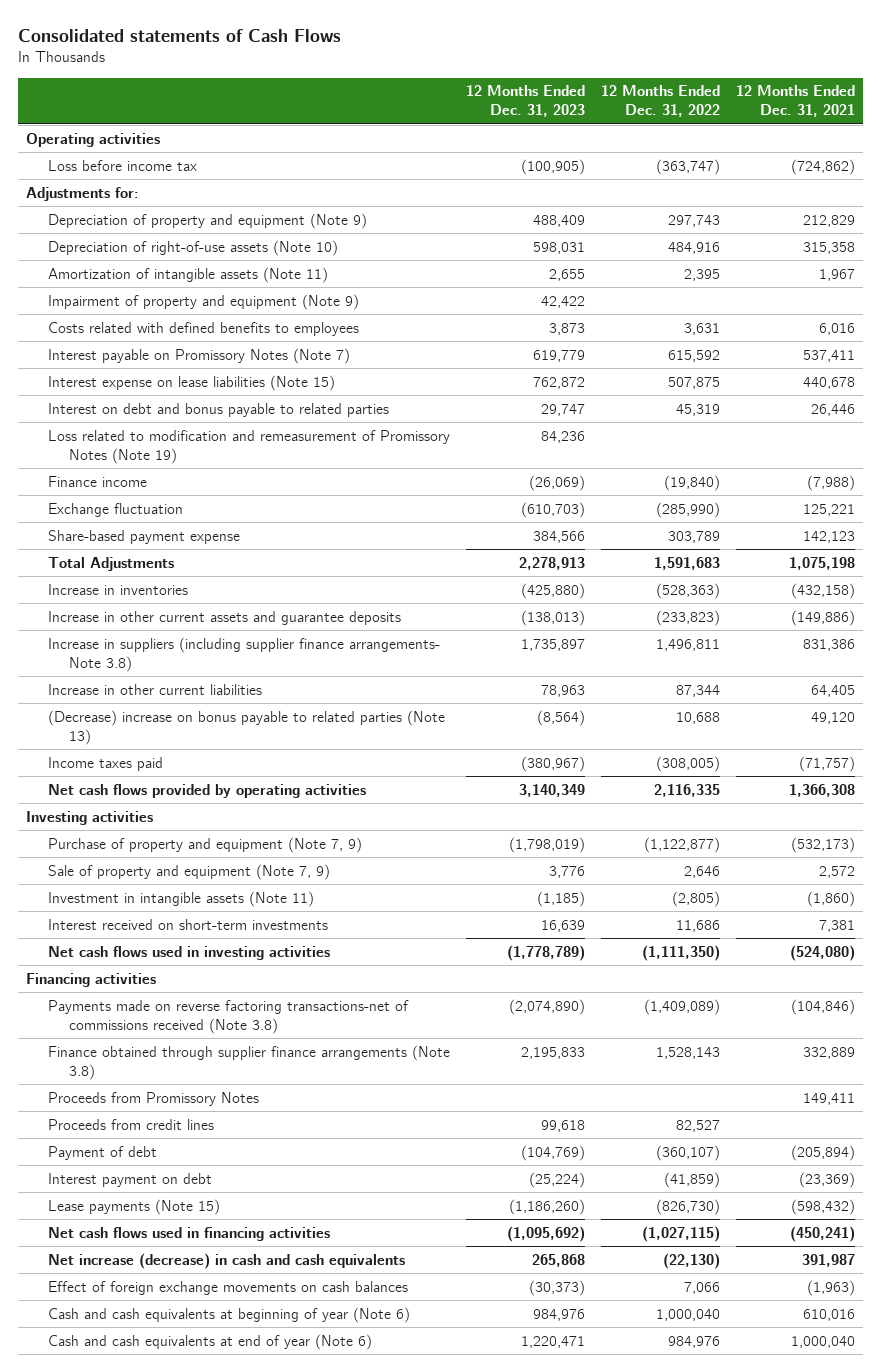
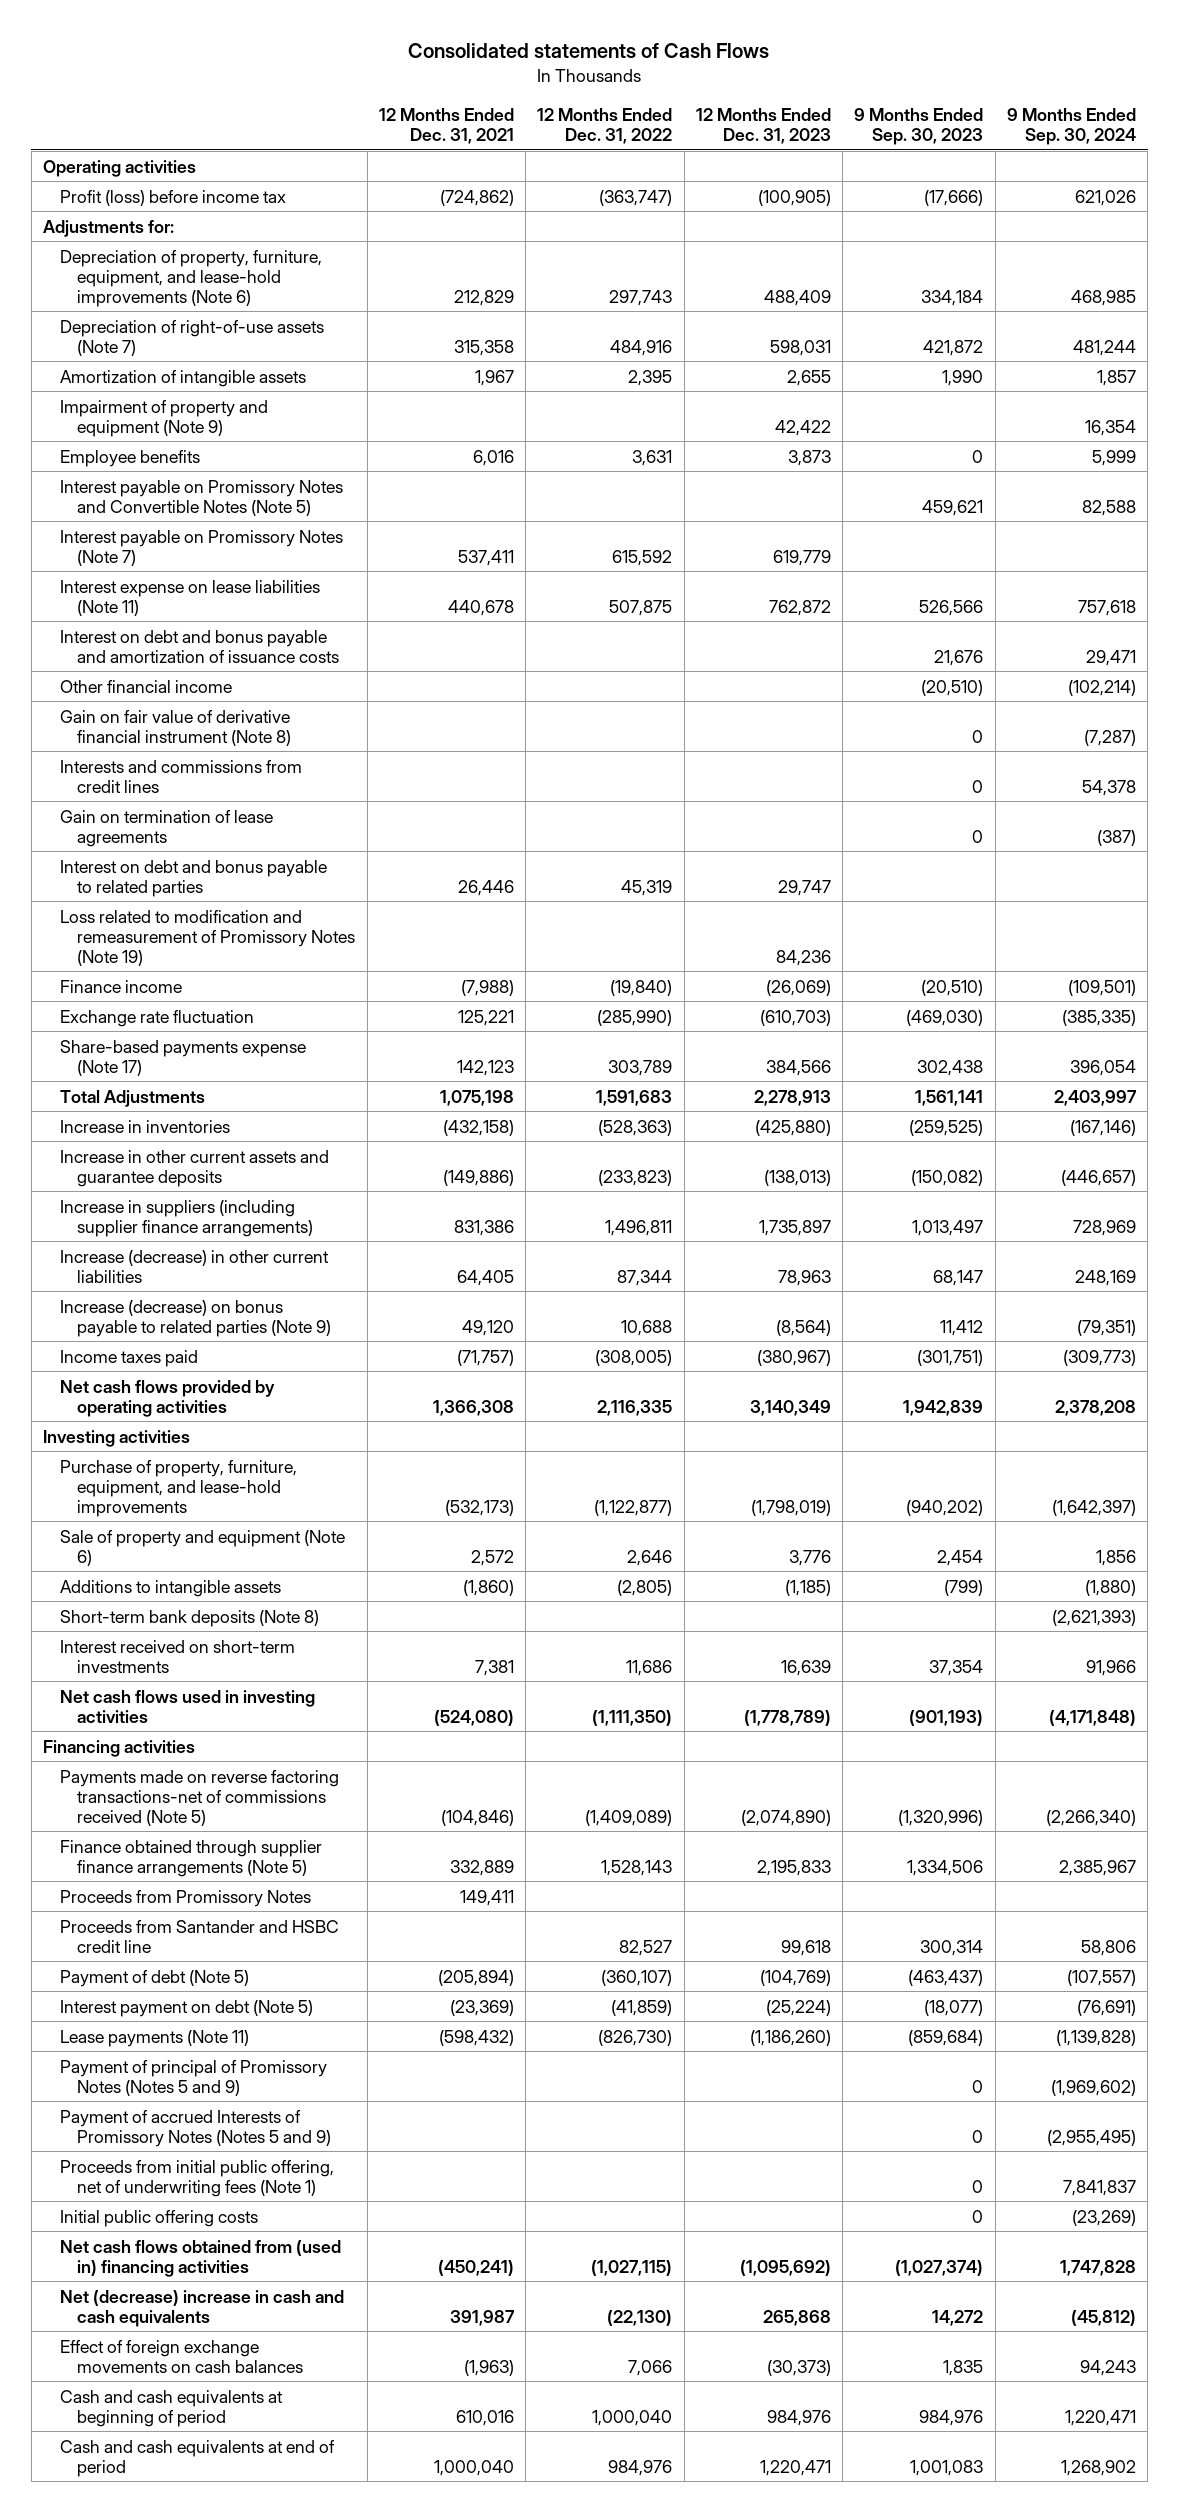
none -> [854,107,984,145] 9 Months Ended Sep. 30, 2023
none -> [1006,107,1136,145] 9 Months Ended Sep. 30, 2024
[47,159,197,171] Loss before income tax -> [60,189,287,206] Profit (loss) before income tax
[47,212,367,229] Depreciation of property and equipment (Note 9) -> [60,249,323,307] Depreciation of property, furniture, equipment, and lease-hold improvements (Note 6)
[47,239,338,256] Depreciation of right-of-use assets (Note 10) -> [60,319,325,356] Depreciation of right-of-use assets (Note 7)
[47,266,328,283] Amortization of intangible assets (Note 11) -> [60,369,307,387] Amortization of intangible assets
[47,321,359,336] Costs related with defined benefits to employees -> [60,449,201,467] Employee benefits
none -> [60,479,344,516] Interest payable on Promissory Notes and Convertible Notes (Note 5)
[47,374,335,391] Interest expense on lease liabilities (Note 15) -> [60,579,321,616] Interest expense on lease liabilities (Note 11)
none -> [60,629,340,663] Interest on debt and bonus payable and amortization of issuance costs
none -> [60,679,233,693] Other financial income
none -> [60,709,292,746] Gain on fair value of derivative financial instrument (Note 8)
none -> [60,759,303,793] Interests and commissions from credit lines
none -> [60,809,274,847] Gain on termination of lease agreements
[47,502,183,517] Exchange fluctuation -> [60,1009,255,1027] Exchange rate fluctuation
[47,529,240,544] Share-based payment expense -> [60,1039,307,1076] Share-based payments expense (Note 17)
[47,636,440,672] Increase in suppliers (including supplier finance arrangements- Note 3.8) -> [60,1199,314,1237] Increase in suppliers (including supplier finance arrangements)
[47,683,262,695] Increase in other current liabilities -> [60,1249,330,1283] Increase (decrease) in other current liabilities
[47,709,445,745] (Decrease) increase on bonus payable to related parties (Note 13) -> [60,1299,332,1337] Increase (decrease) on bonus payable to related parties (Note 9)
[47,836,362,853] Purchase of property and equipment (Note 7, 9) -> [60,1459,298,1517] Purchase of property, furniture, equipment, and lease-hold improvements
[47,863,330,880] Sale of property and equipment (Note 7, 9) -> [60,1529,346,1566] Sale of property and equipment (Note 6)
[47,890,314,907] Investment in intangible assets (Note 11) -> [60,1579,282,1597] Additions to intangible assets
none -> [60,1609,320,1627] Short-term bank deposits (Note 8)
[47,999,409,1034] Payments made on reverse factoring transactions-net of commissions received (Note 3.8) -> [60,1769,340,1826] Payments made on reverse factoring transactions-net of commissions received (Note 5)
[47,1044,450,1080] Finance obtained through supplier finance arrangements (Note 3.8) -> [60,1839,323,1877] Finance obtained through supplier finance arrangements (Note 5)
[47,1118,214,1130] Proceeds from credit lines -> [60,1919,340,1953] Proceeds from Santander and HSBC credit line
[47,1145,157,1160] Payment of debt -> [60,1969,250,1987] Payment of debt (Note 5)
[47,1172,212,1187] Interest payment on debt -> [60,1999,314,2017] Interest payment on debt (Note 5)
[47,1198,220,1215] Lease payments (Note 15) -> [60,2029,250,2047] Lease payments (Note 11)
none -> [60,2059,328,2096] Payment of principal of Promissory Notes (Notes 5 and 9)
none -> [60,2109,332,2147] Payment of accrued Interests of Promissory Notes (Notes 5 and 9)
none -> [60,2159,335,2197] Proceeds from initial public offering, net of underwriting fees (Note 1)
none -> [60,2209,259,2227] Initial public offering costs
[47,1226,330,1241] Net cash flows used in financing activities -> [60,2239,342,2277] Net cash flows obtained from (used in) financing activities
[47,1252,405,1269] Net increase (decrease) in cash and cash equivalents -> [60,2289,345,2327] Net (decrease) increase in cash and cash equivalents
[47,1306,410,1323] Cash and cash equivalents at beginning of year (Note 6) -> [60,2389,284,2427] Cash and cash equivalents at beginning of period
[47,1333,372,1350] Cash and cash equivalents at end of year (Note 6) -> [60,2439,336,2477] Cash and cash equivalents at end of period

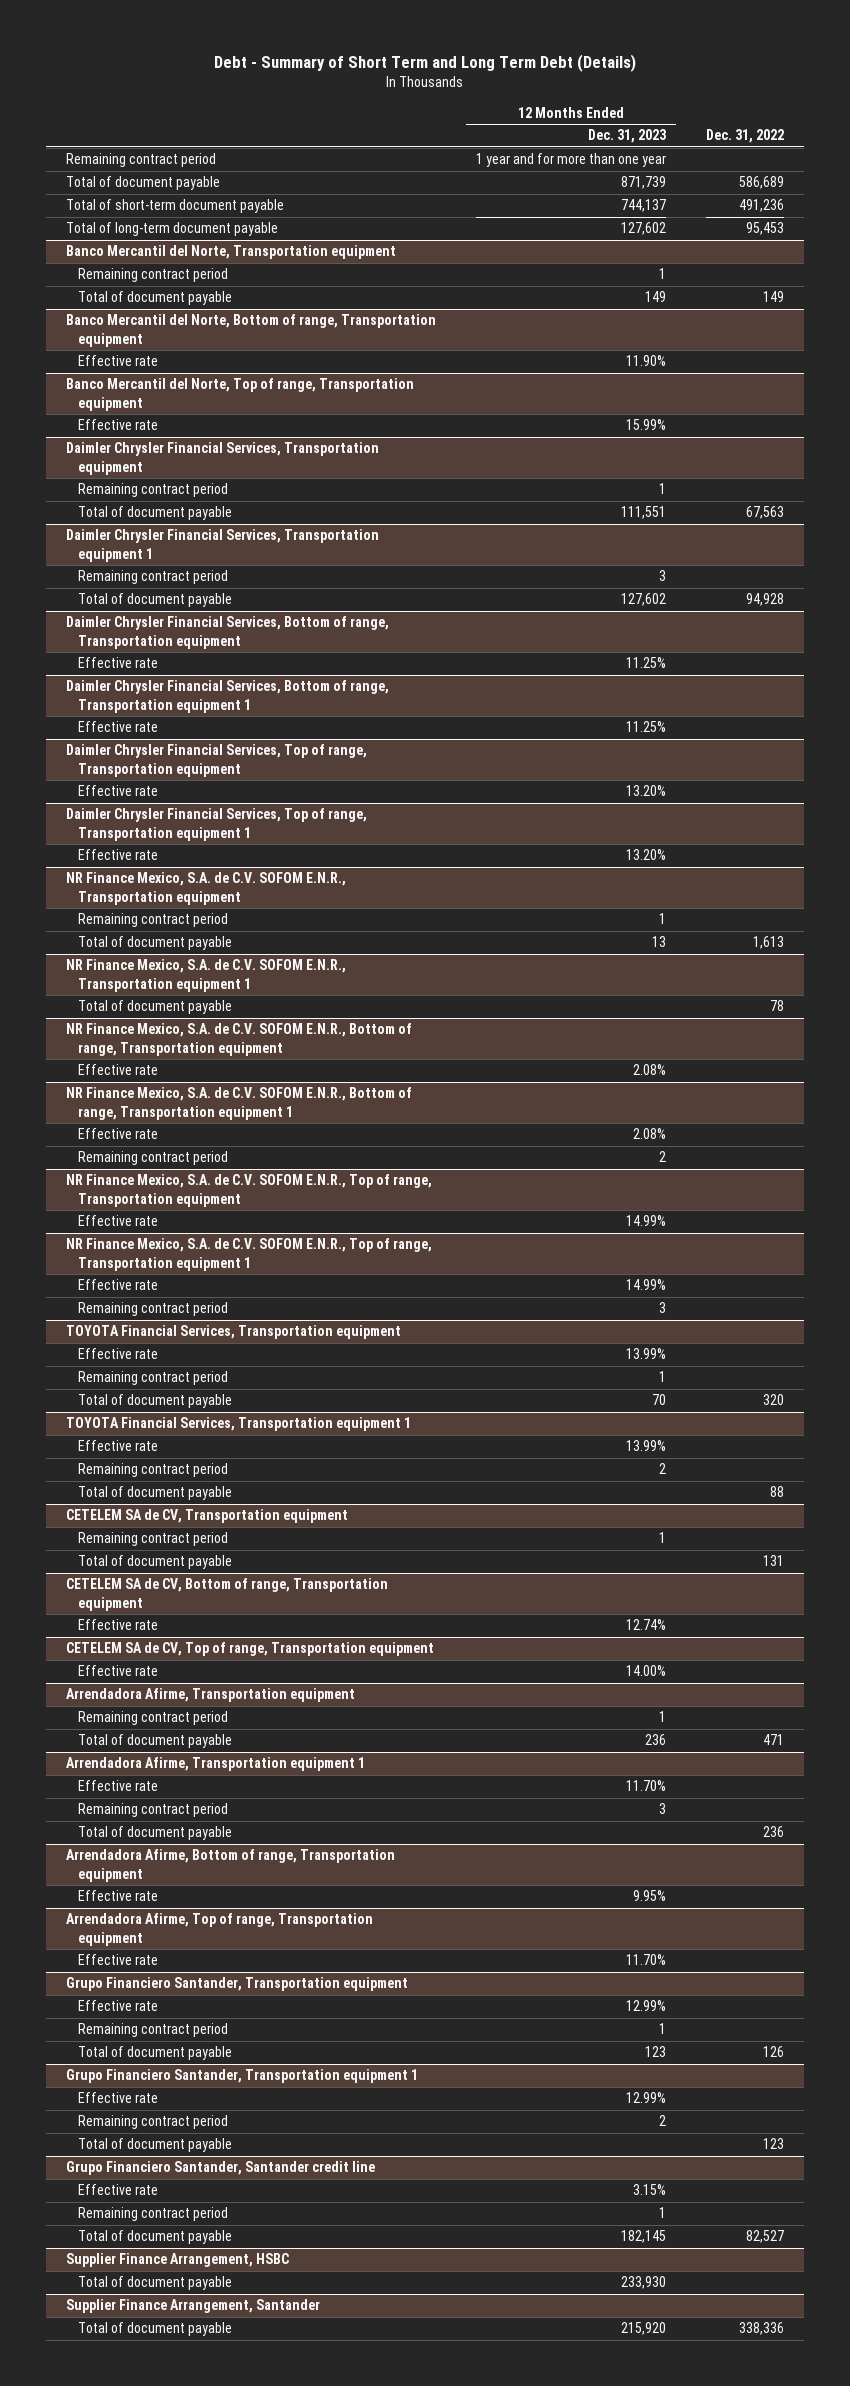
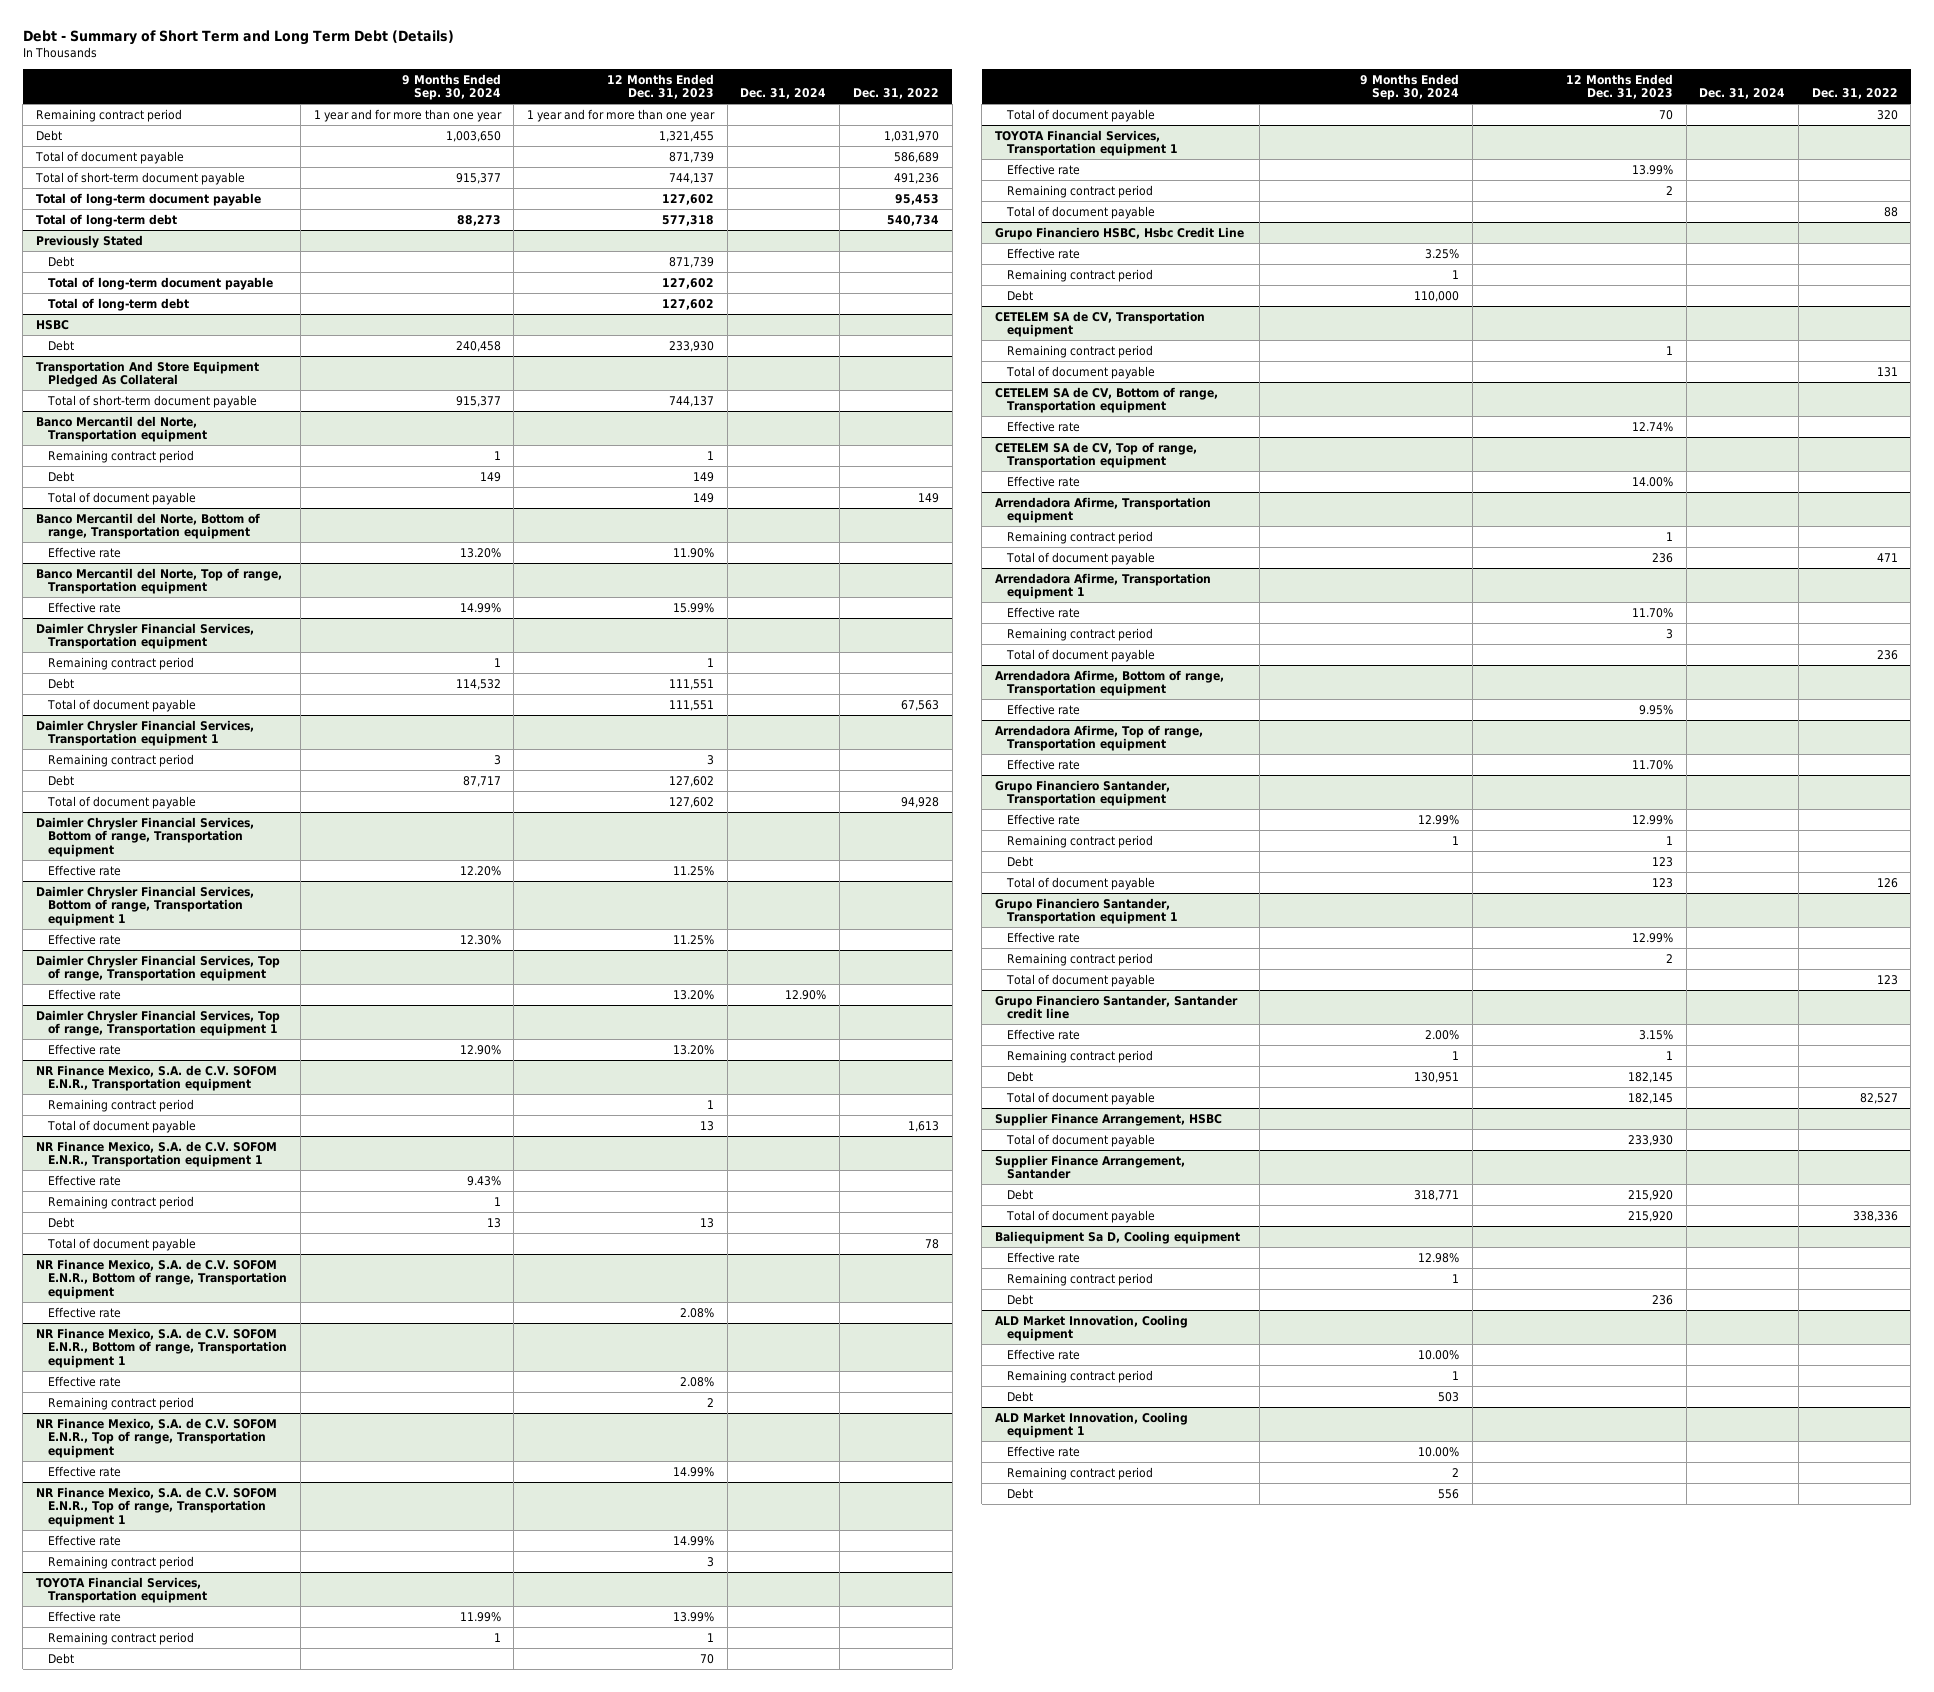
none -> [401,73,501,101] 9 Months Ended Sep. 30, 2024
none -> [740,88,827,100] Dec. 31, 2024
none -> [36,129,63,141] Debt
none -> [36,213,178,227] Total of long-term debt
none -> [36,234,144,248] Previously Stated
none -> [48,255,75,267] Debt
none -> [48,276,274,290] Total of long-term document payable
none -> [48,297,190,311] Total of long-term debt
none -> [36,319,70,330] HSBC
none -> [48,339,75,351] Debt
none -> [36,360,260,388] Transportation And Store Equipment Pledged As Collateral
none -> [47,394,258,408] Total of short-term document payable
none -> [48,470,75,482] Debt
none -> [48,677,75,689] Debt
none -> [48,774,75,786] Debt
none -> [48,1174,122,1186] Effective rate
none -> [48,1195,195,1209] Remaining contract period
none -> [48,1216,75,1228] Debt
none -> [48,1652,75,1664] Debt
none -> [994,226,1244,240] Grupo Financiero HSBC, Hsbc Credit Line
none -> [1007,247,1081,259] Effective rate
none -> [1007,268,1154,282] Remaining contract period
none -> [1007,289,1034,301] Debt
none -> [1007,855,1034,867] Debt
none -> [1007,1070,1034,1082] Debt
none -> [1007,1188,1034,1200] Debt
none -> [994,1230,1240,1244] Baliequipment Sa D, Cooling equipment
none -> [1007,1251,1081,1263] Effective rate
none -> [1007,1272,1154,1286] Remaining contract period
none -> [1007,1293,1034,1305] Debt
none -> [994,1314,1188,1342] ALD Market Innovation, Cooling equipment
none -> [1007,1348,1081,1360] Effective rate
none -> [1007,1369,1154,1383] Remaining contract period
none -> [1007,1390,1034,1402] Debt
none -> [994,1411,1188,1439] ALD Market Innovation, Cooling equipment 1
none -> [1007,1445,1081,1457] Effective rate
none -> [1007,1466,1154,1480] Remaining contract period
none -> [1007,1487,1034,1499] Debt

